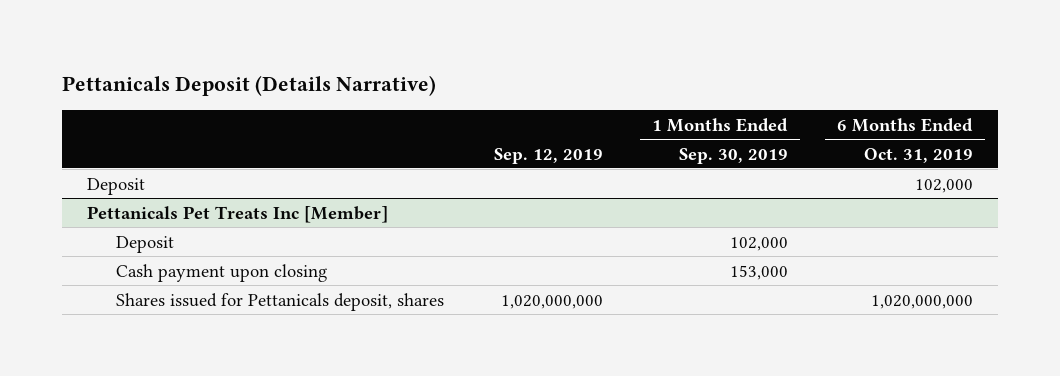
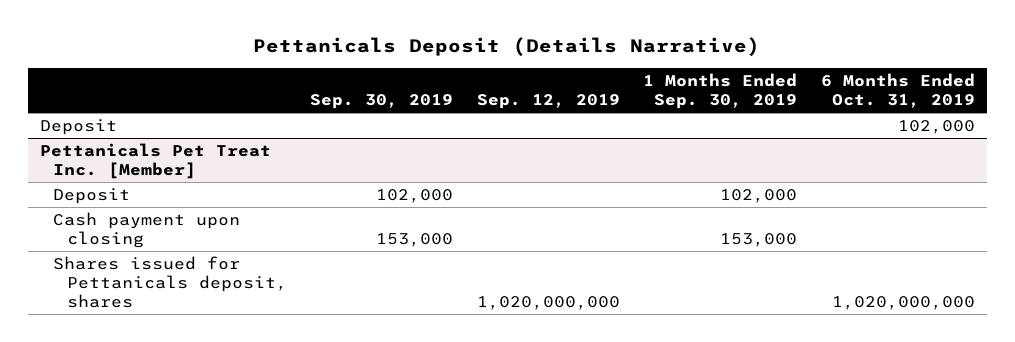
none -> [310,94,454,110] Sep. 30, 2019
[87,205,389,223] Pettanicals Pet Treats Inc [Member] -> [39,143,271,180] Pettanicals Pet Treat Inc. [Member]

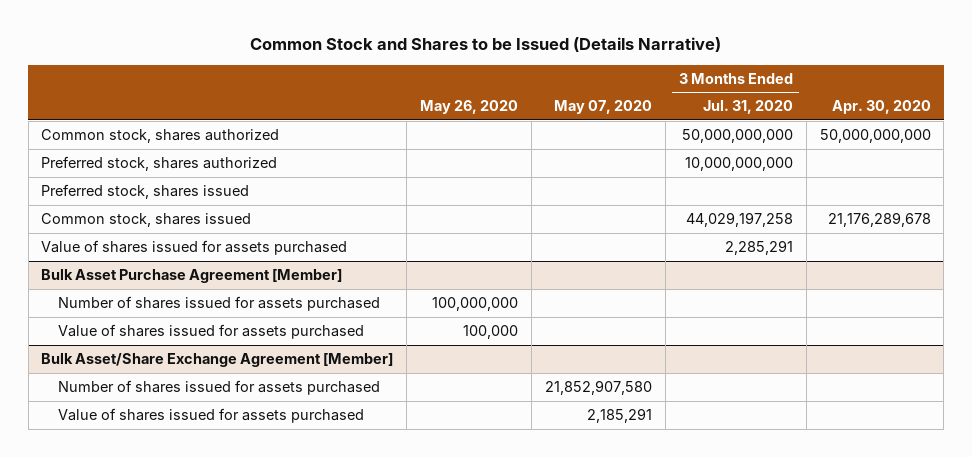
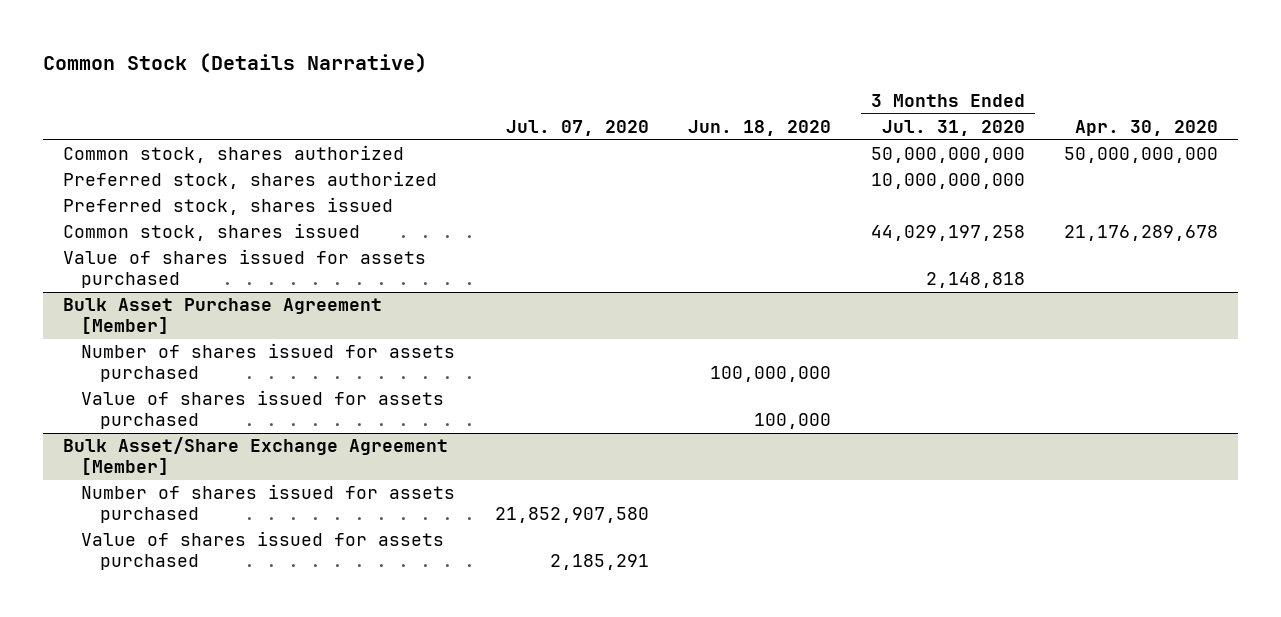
[249,37,721,53] Common Stock and Shares to be Issued (Details Narrative) -> [43,53,428,74] Common Stock (Details Narrative)
[420,100,519,115] May 26, 2020 -> none
[553,100,652,115] May 07, 2020 -> none
none -> [505,119,649,136] Jul. 07, 2020
none -> [688,119,832,136] Jun. 18, 2020
[724,240,793,256] 2,285,291 -> [925,272,1025,289] 2,148,818

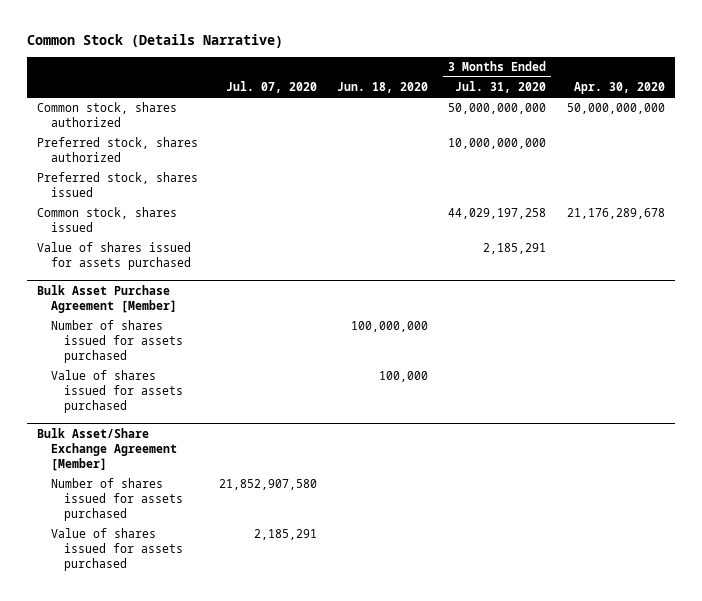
[925,272,1025,289] 2,148,818 -> [483,243,547,255] 2,185,291

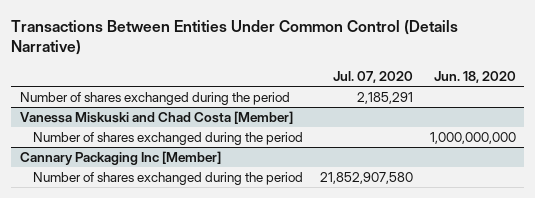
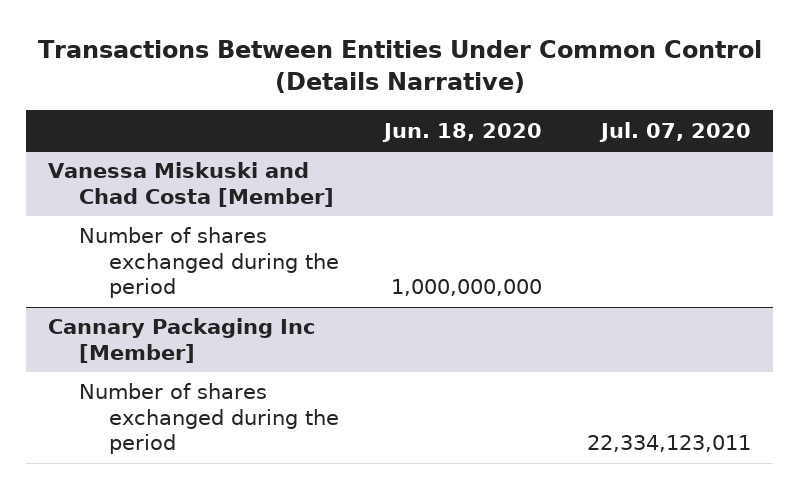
[19,92,290,106] Number of shares exchanged during the period -> none
[319,172,413,185] 21,852,907,580 -> [586,435,751,453] 22,334,123,011

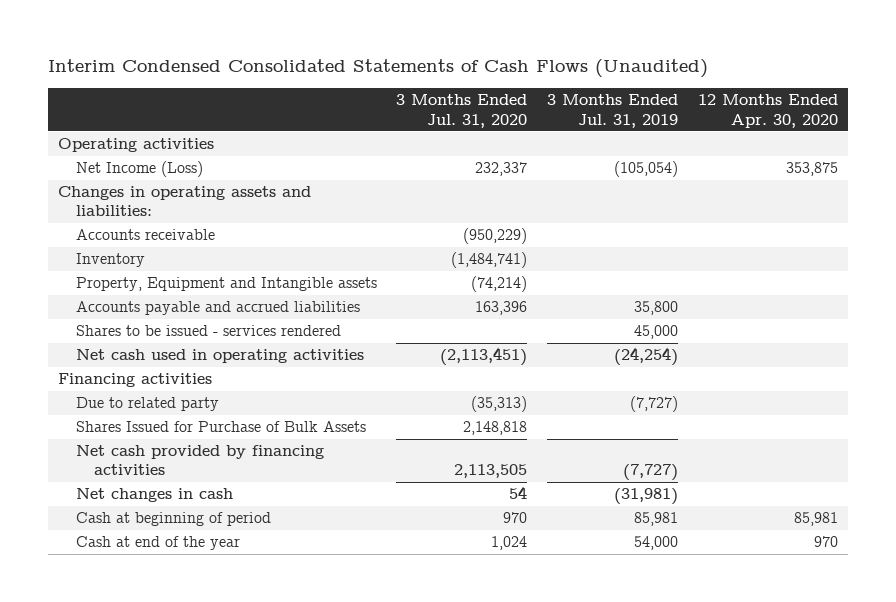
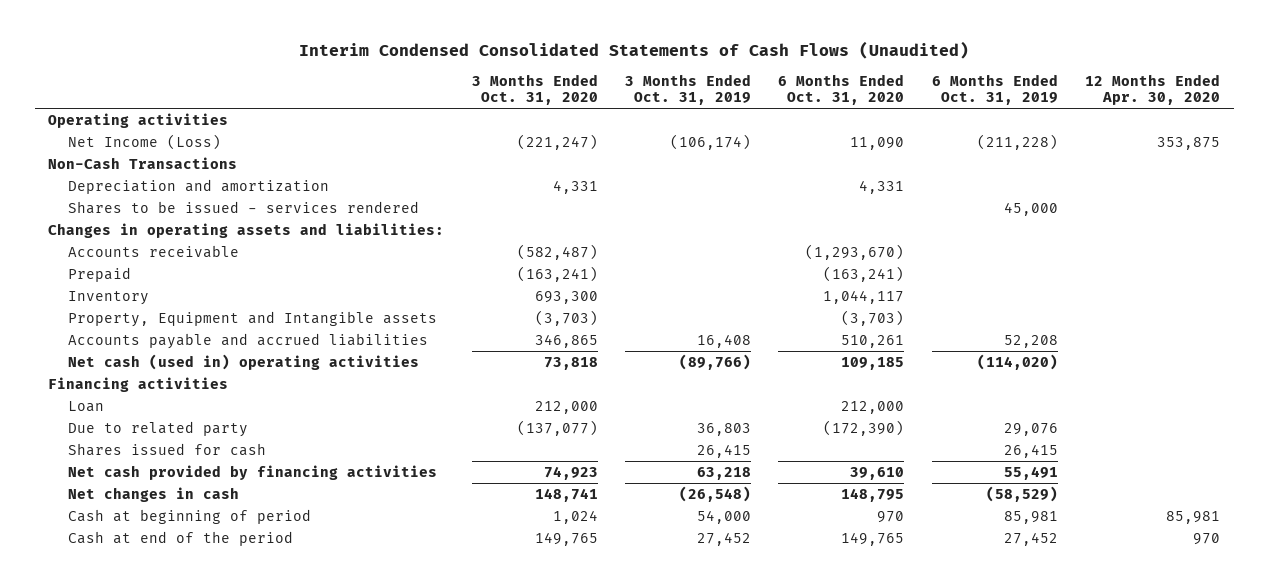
[396,94,528,128] 3 Months Ended Jul. 31, 2020 -> none
[547,94,679,128] 3 Months Ended Jul. 31, 2019 -> none
none -> [471,73,598,105] 3 Months Ended Oct. 31, 2020
none -> [625,73,752,105] 3 Months Ended Oct. 31, 2019
none -> [778,73,905,105] 6 Months Ended Oct. 31, 2020
none -> [931,73,1058,105] 6 Months Ended Oct. 31, 2019
none -> [48,156,238,169] Non-Cash Transactions
none -> [68,178,330,194] Depreciation and amortization
[75,325,341,337] Shares to be issued - services rendered -> [68,200,420,214] Shares to be issued - services rendered
none -> [68,266,132,282] Prepaid
[75,349,364,364] Net cash used in operating activities -> [68,353,420,370] Net cash (used in) operating activities
none -> [68,400,105,412] Loan
[75,421,366,433] Shares Issued for Purchase of Bulk Assets -> none
none -> [68,442,267,456] Shares issued for cash
[75,536,240,551] Cash at end of the year -> [68,530,294,546] Cash at end of the period

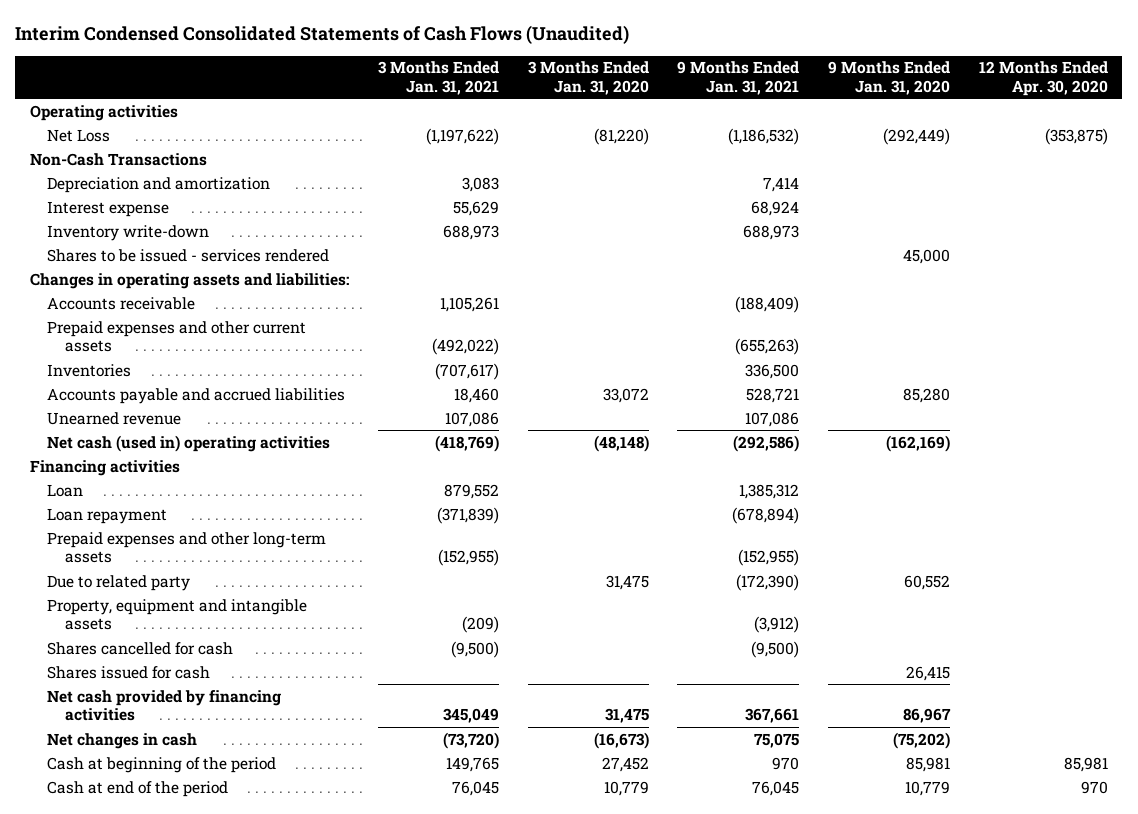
[471,73,598,105] 3 Months Ended Oct. 31, 2020 -> none
[625,73,752,105] 3 Months Ended Oct. 31, 2019 -> none
[778,73,905,105] 6 Months Ended Oct. 31, 2020 -> none
[931,73,1058,105] 6 Months Ended Oct. 31, 2019 -> none
none -> [377,61,499,95] 3 Months Ended Jan. 31, 2021
none -> [527,61,649,95] 3 Months Ended Jan. 31, 2020
none -> [677,61,800,95] 9 Months Ended Jan. 31, 2021
none -> [828,61,951,95] 9 Months Ended Jan. 31, 2020
[68,133,222,150] Net Income (Loss) -> [47,128,111,142] Net Loss
[1157,136,1221,150] 353,875 -> [1044,127,1108,145] (353,875)
none -> [47,200,170,217] Interest expense
none -> [47,224,210,241] Inventory write-down
[68,266,132,282] Prepaid -> none
[68,310,438,327] Property, Equipment and Intangible assets -> none
none -> [47,320,307,353] Prepaid expenses and other current assets
[68,290,150,305] Inventory -> [47,363,132,377] Inventories
none -> [47,411,182,425] Unearned revenue
none -> [47,507,168,524] Loan repayment
none -> [47,531,327,564] Prepaid expenses and other long-term assets
none -> [47,598,308,631] Property, equipment and intangible assets
none -> [47,641,234,655] Shares cancelled for cash
[68,508,312,524] Cash at beginning of period -> [47,756,277,773] Cash at beginning of the period

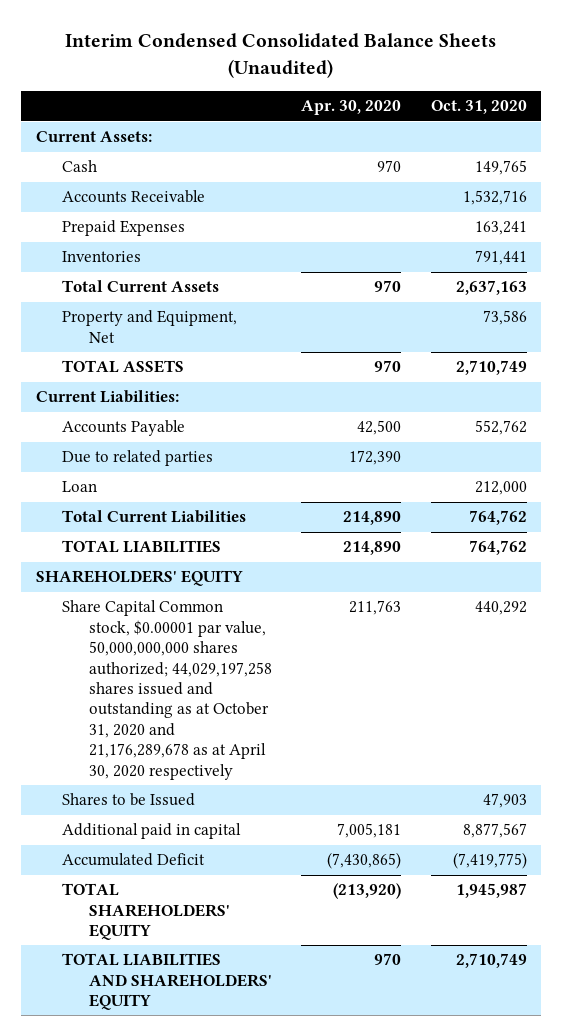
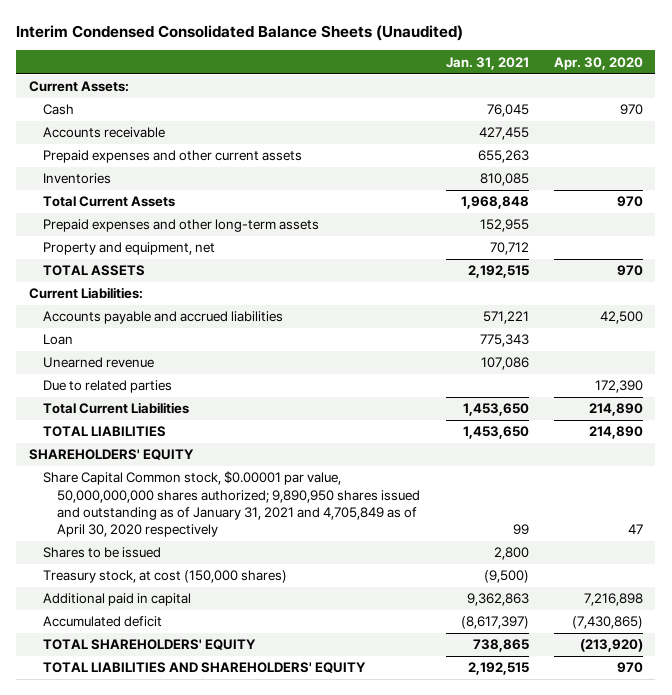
[430,100,527,115] Oct. 31, 2020 -> none
none -> [445,56,529,70] Jan. 31, 2021
[62,220,186,237] Prepaid Expenses -> none
[62,190,206,204] Accounts Receivable -> [43,127,166,139] Accounts receivable
none -> [43,150,303,164] Prepaid expenses and other current assets
none -> [43,219,320,233] Prepaid expenses and other long-term assets
[62,310,238,343] Property and Equipment, Net -> [43,242,216,256] Property and equipment, net
[62,420,186,437] Accounts Payable -> [43,311,284,325] Accounts payable and accrued liabilities
none -> [43,357,155,369] Unearned revenue
[62,450,214,467] Due to related parties -> [43,380,173,394] Due to related parties
[62,600,272,780] Share Capital Common stock, $0.00001 par value, 50,000,000,000 shares authorized; 44,029,197,258 shares issued and outstanding as at October 31, 2020 and 21,176,289,678 as at April 30, 2020 respectively -> [43,471,421,538] Share Capital Common stock, $0.00001 par value, 50,000,000,000 shares authorized; 9,890,950 shares issued and outstanding as of January 31, 2021 and 4,705,849 as of April 30, 2020 respectively
[349,600,402,616] 211,763 -> [627,524,643,535] 47
[62,793,196,807] Shares to be Issued -> [43,547,162,559] Shares to be issued
none -> [43,570,288,584] Treasury stock, at cost (150,000 shares)
[337,823,402,839] 7,005,181 -> [583,593,643,607] 7,216,898
[62,853,206,867] Accumulated Deficit -> [43,616,163,628] Accumulated deficit

